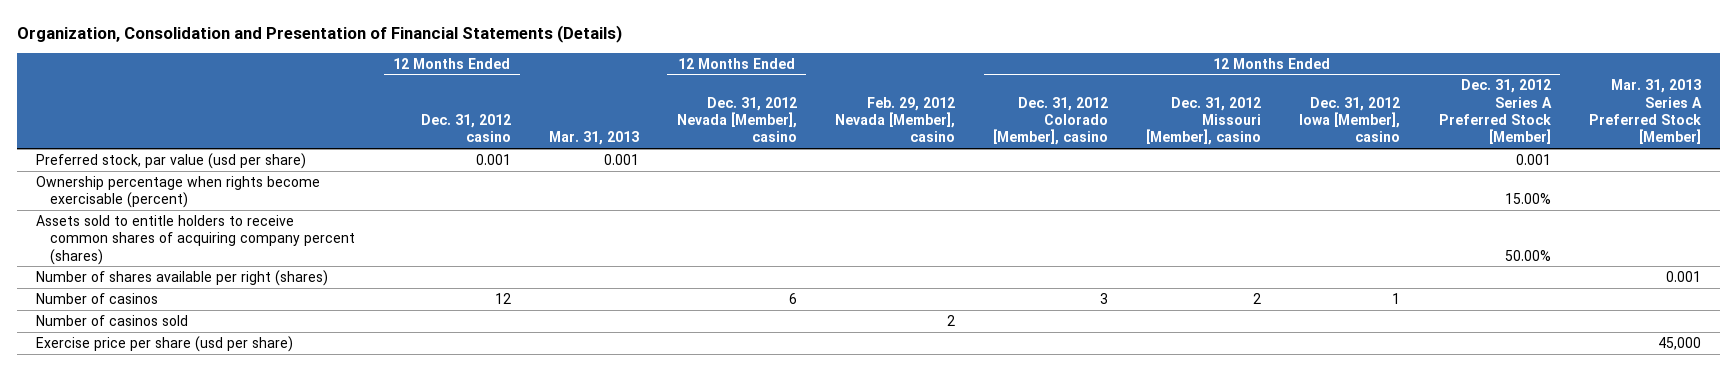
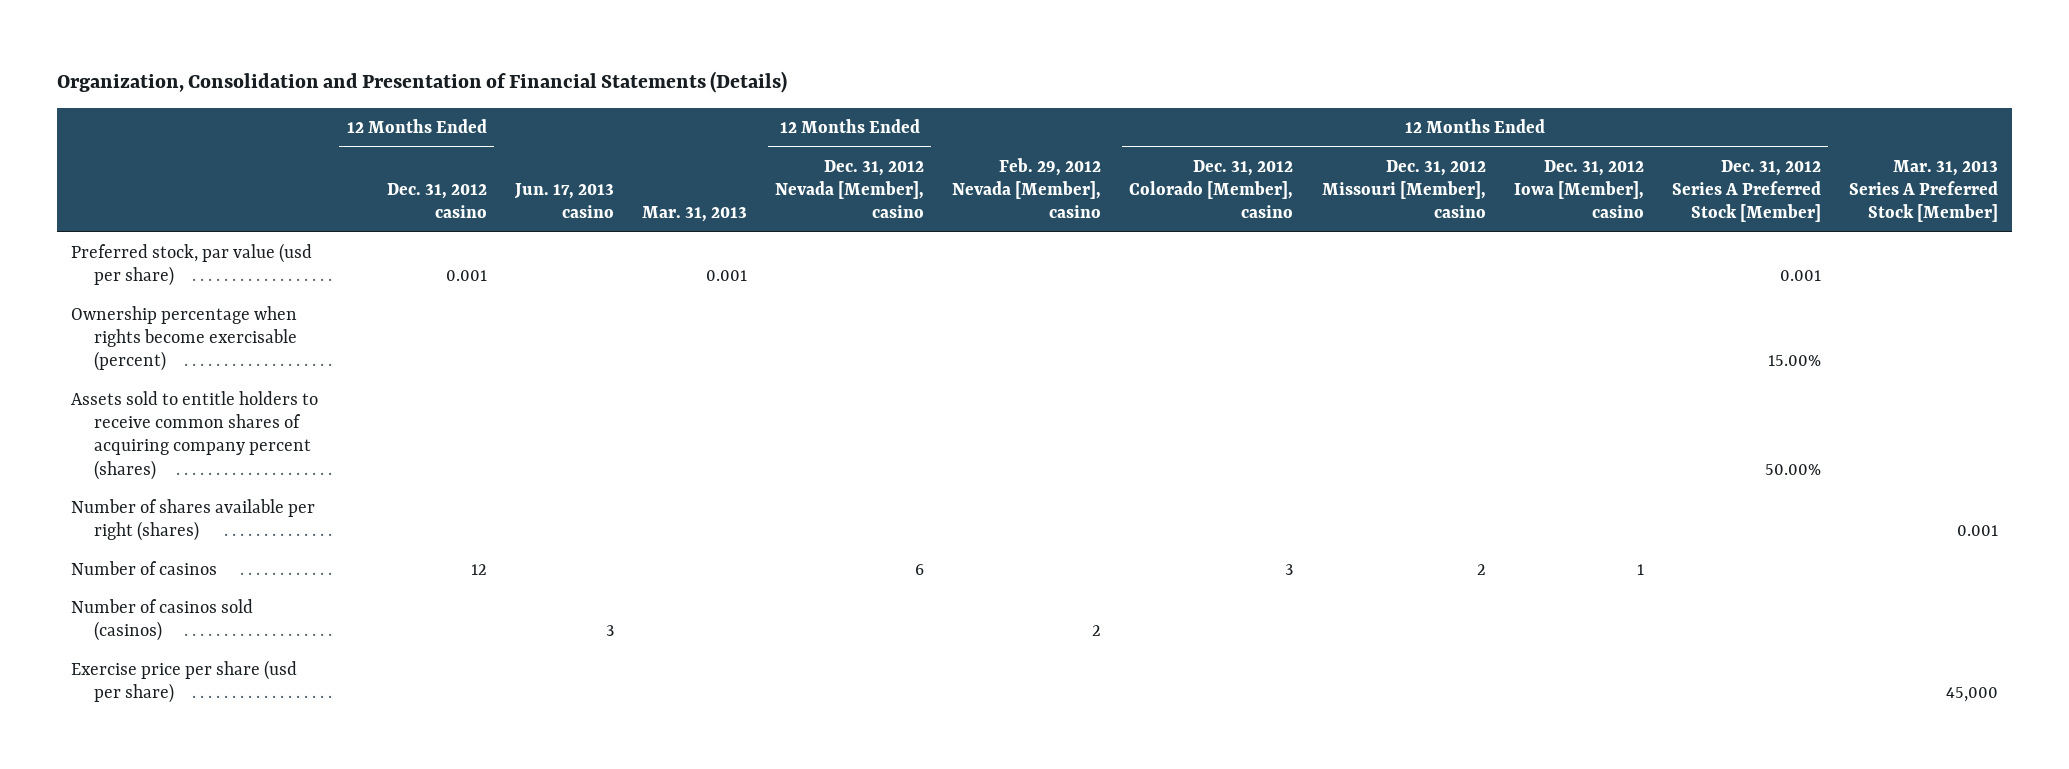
none -> [513,182,614,219] Jun. 17, 2013 casino
[35,314,188,326] Number of casinos sold -> [71,598,254,642] Number of casinos sold (casinos)

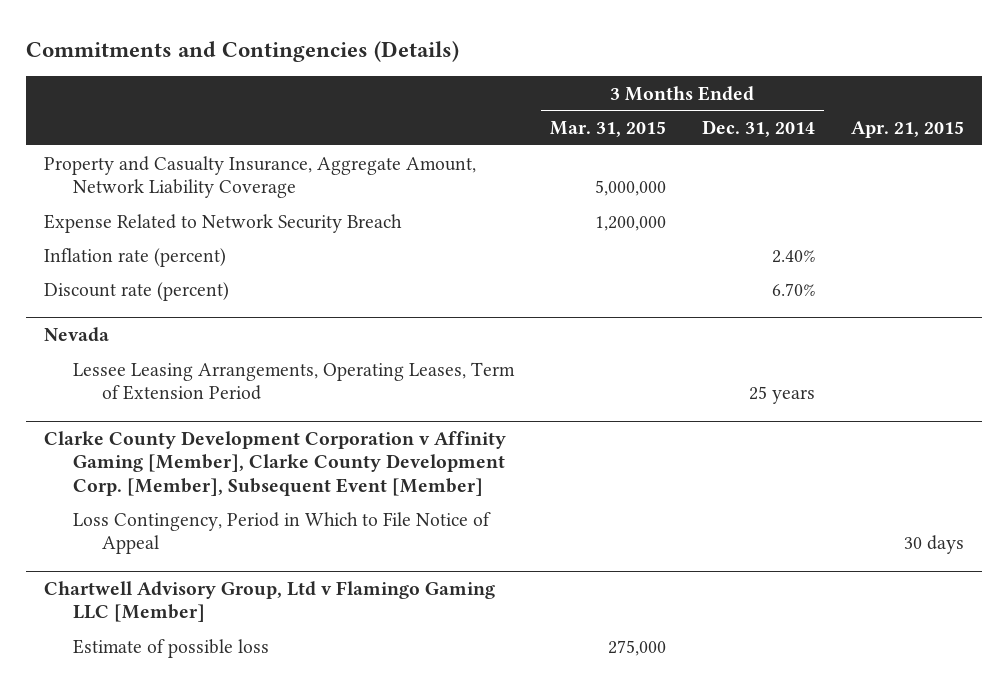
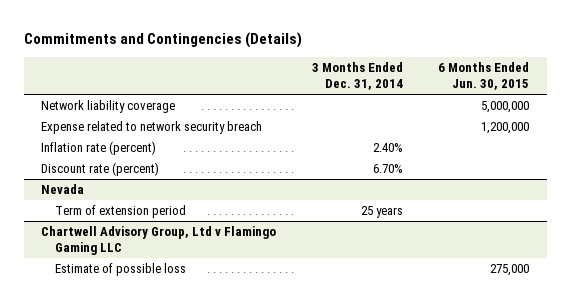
[550,121,667,138] Mar. 31, 2015 -> none
[850,121,964,139] Apr. 21, 2015 -> none
none -> [438,62,530,91] 6 Months Ended Jun. 30, 2015
[43,155,476,198] Property and Casualty Insurance, Aggregate Amount, Network Liability Coverage -> [41,100,176,114] Network liability coverage
[43,213,402,233] Expense Related to Network Security Breach -> [41,121,263,135] Expense related to network security breach
[43,431,506,496] Clarke County Development Corporation v Affinity Gaming [Member], Clarke County Development Corp. [Member], Subsequent Event [Member] -> none
[73,511,492,554] Loss Contingency, Period in Which to File Notice of Appeal -> none
[73,361,516,400] Lessee Leasing Arrangements, Operating Leases, Term of Extension Period -> [54,205,186,219] Term of extension period
[43,581,495,623] Chartwell Advisory Group, Ltd v Flamingo Gaming LLC [Member] -> [41,226,277,256] Chartwell Advisory Group, Ltd v Flamingo Gaming LLC

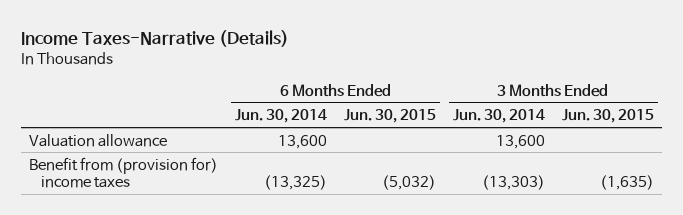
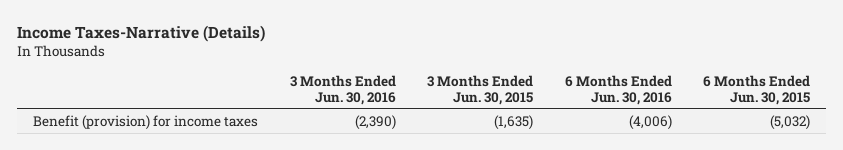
[235,109,328,124] Jun. 30, 2014 -> none
[452,109,545,124] Jun. 30, 2014 -> none
none -> [289,74,396,106] 3 Months Ended Jun. 30, 2016
none -> [564,74,672,106] 6 Months Ended Jun. 30, 2016
[29,133,168,147] Valuation allowance -> none
[29,156,219,188] Benefit from (provision for) income taxes -> [33,115,259,131] Benefit (provision) for income taxes

